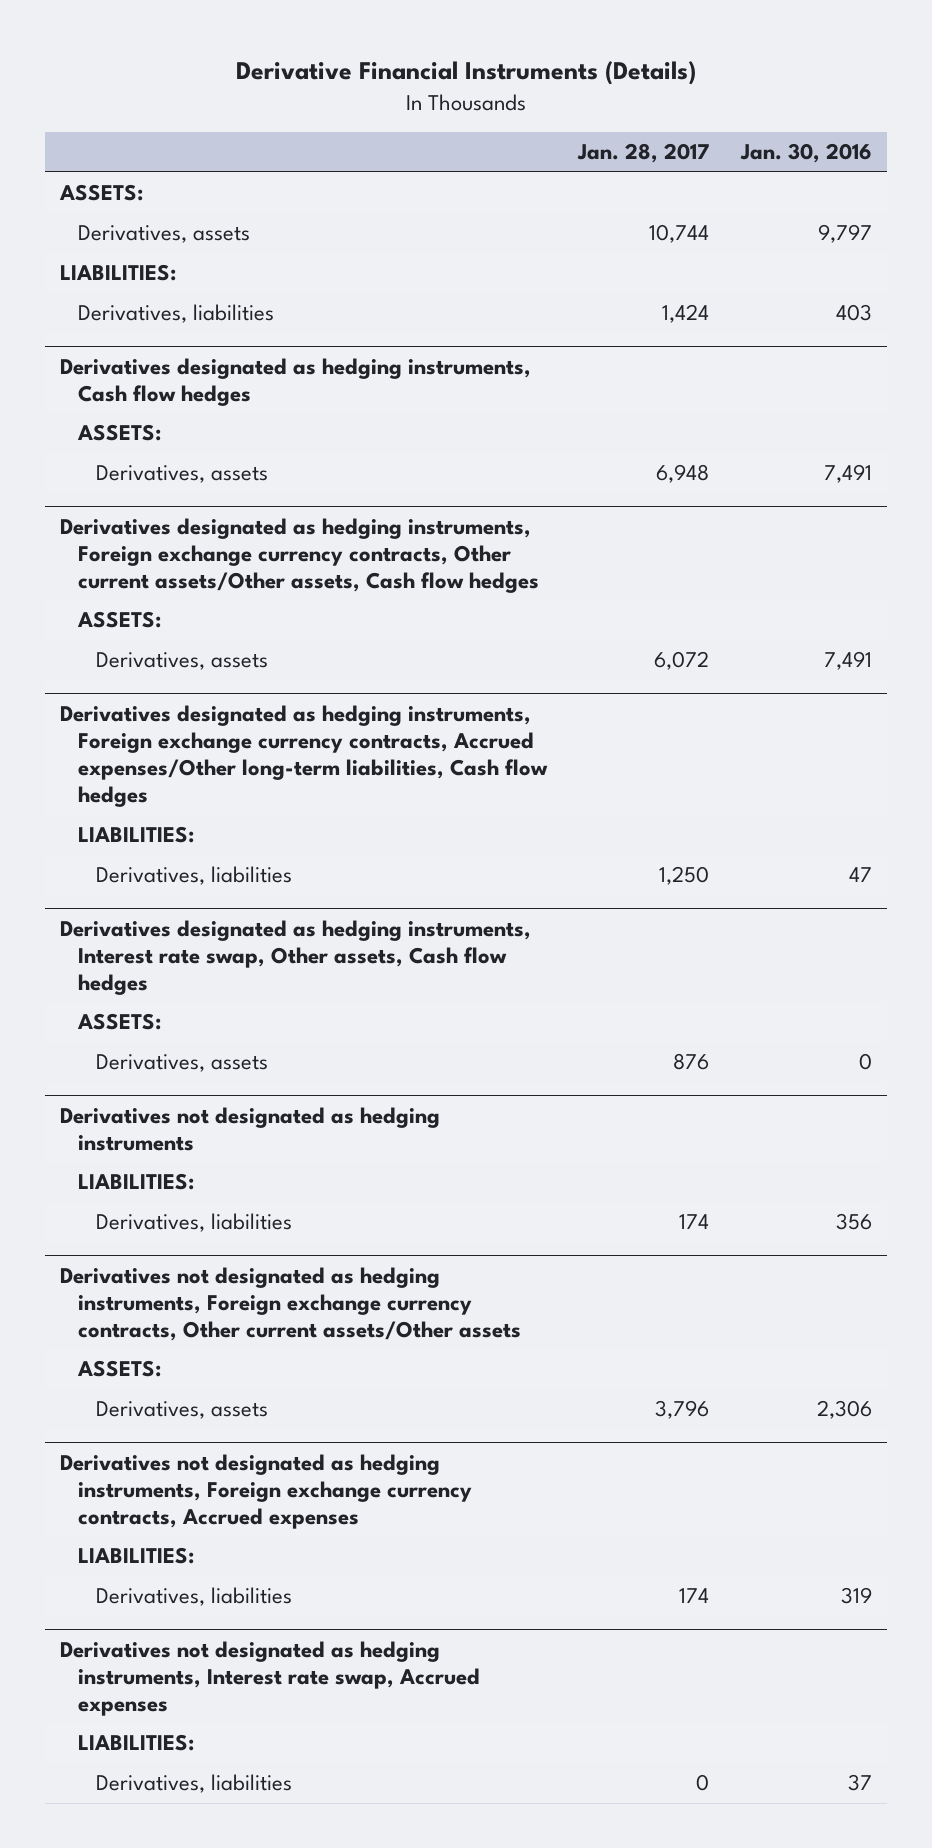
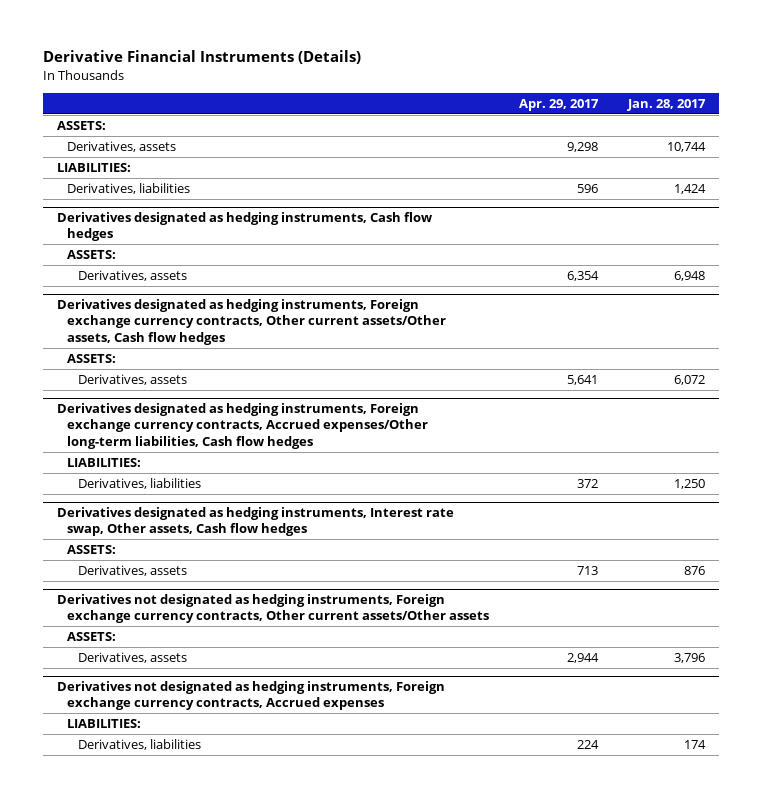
[739,143,872,164] Jan. 30, 2016 -> none
none -> [519,98,600,111] Apr. 29, 2017
[60,1106,441,1151] Derivatives not designated as hedging instruments -> none
[78,1173,195,1191] LIABILITIES: -> none
[96,1213,293,1233] Derivatives, liabilities -> none
[60,1640,481,1716] Derivatives not designated as hedging instruments, Interest rate swap, Accrued expenses -> none
[78,1734,195,1752] LIABILITIES: -> none
[96,1774,293,1794] Derivatives, liabilities -> none

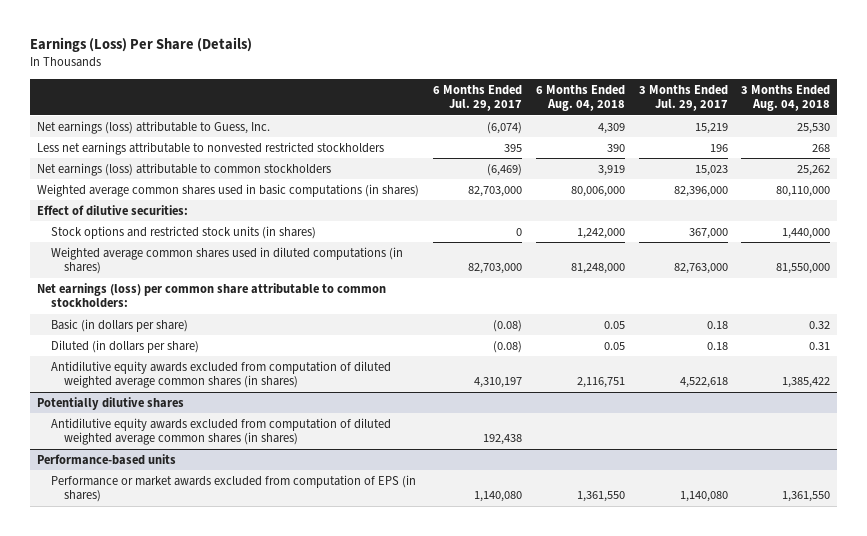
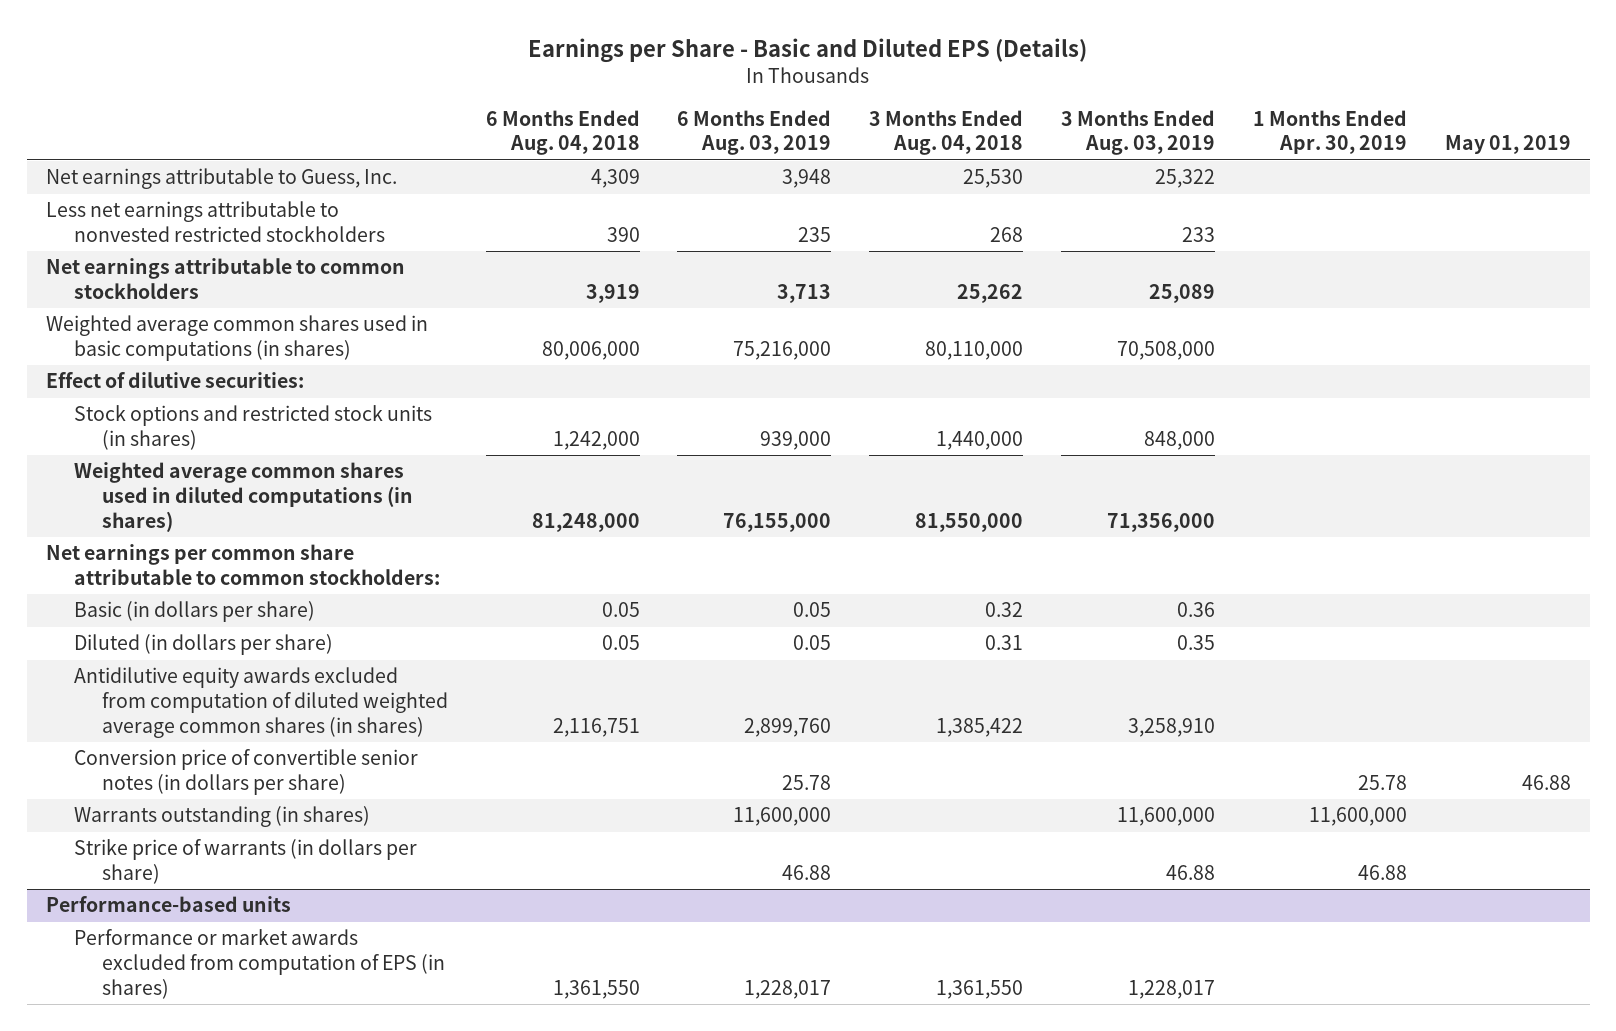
[29,37,252,53] Earnings (Loss) Per Share (Details) -> [528,37,1088,63] Earnings per Share - Basic and Diluted EPS (Details)
[432,84,522,112] 6 Months Ended Jul. 29, 2017 -> none
[638,84,728,112] 3 Months Ended Jul. 29, 2017 -> none
none -> [677,109,832,156] 6 Months Ended Aug. 03, 2019
none -> [1061,109,1216,156] 3 Months Ended Aug. 03, 2019
none -> [1252,109,1407,155] 1 Months Ended Apr. 30, 2019
none -> [1444,135,1571,155] May 01, 2019
[36,120,270,134] Net earnings (loss) attributable to Guess, Inc. -> [45,168,397,190] Net earnings attributable to Guess, Inc.
[36,162,331,176] Net earnings (loss) attributable to common stockholders -> [45,258,405,300] Net earnings attributable to common stockholders
[36,282,386,309] Net earnings (loss) per common share attributable to common stockholders: -> [45,544,440,586] Net earnings per common share attributable to common stockholders:
[36,396,184,410] Potentially dilutive shares -> none
[50,417,391,446] Antidilutive equity awards excluded from computation of diluted weighted average common shares (in shares) -> none
none -> [73,749,418,796] Conversion price of convertible senior notes (in dollars per share)
none -> [73,806,370,828] Warrants outstanding (in shares)
none -> [73,839,417,885] Strike price of warrants (in dollars per share)

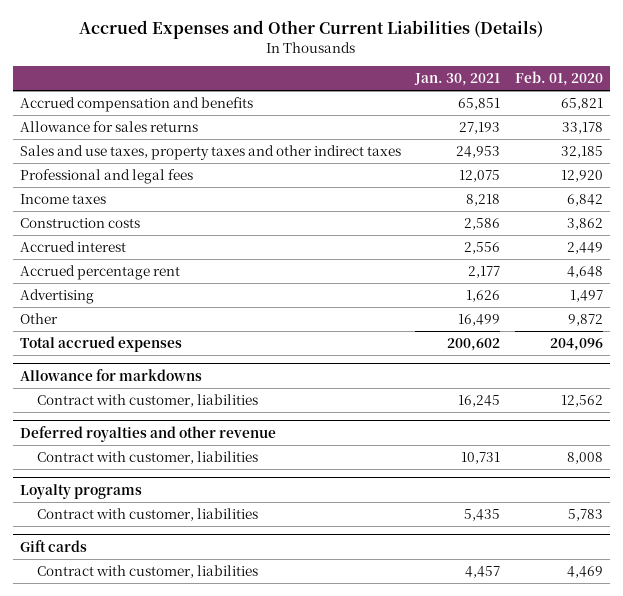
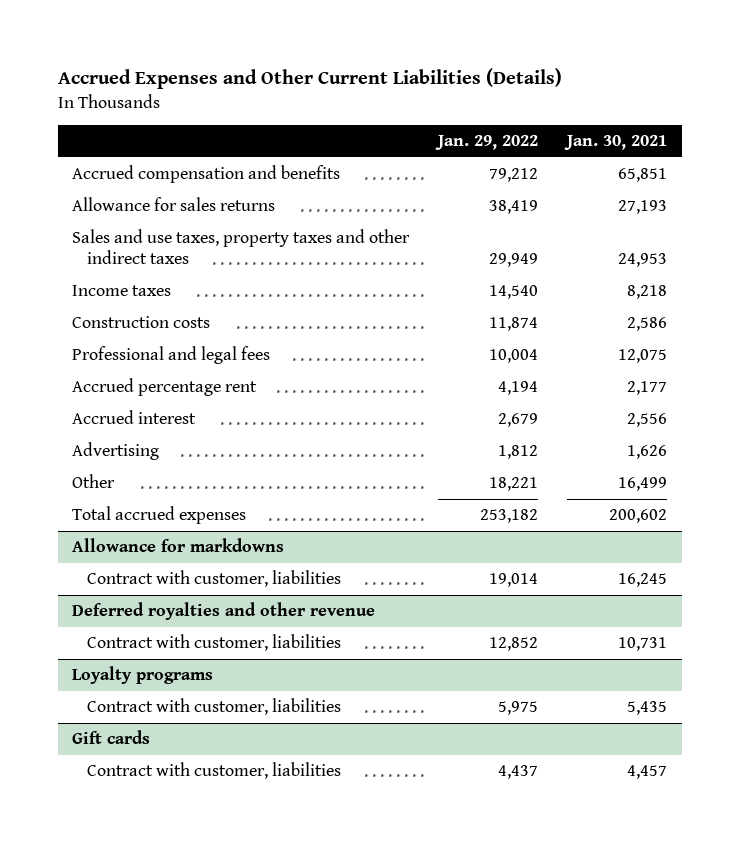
[514,71,603,87] Feb. 01, 2020 -> none
none -> [435,135,539,151] Jan. 29, 2022
[20,168,194,184] Professional and legal fees -> [72,346,271,365] Professional and legal fees
[20,240,127,252] Accrued interest -> [72,410,197,425] Accrued interest

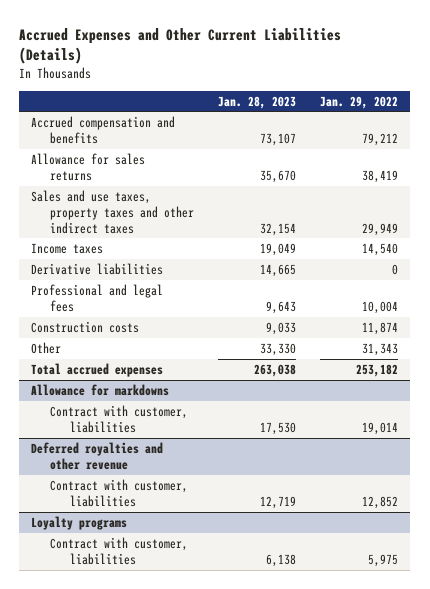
[564,135,668,151] Jan. 30, 2021 -> none
none -> [218,95,297,109] Jan. 28, 2023
none -> [31,262,164,275] Derivative liabilities
[72,378,258,397] Accrued percentage rent -> none
[72,410,197,425] Accrued interest -> none
[72,442,160,461] Advertising -> none
[72,316,211,329] Construction costs -> [31,320,140,333] Construction costs
[489,477,539,492] 18,221 -> [362,342,399,356] 31,343
[72,730,151,745] Gift cards -> none
[87,762,342,780] Contract with customer, liabilities -> none

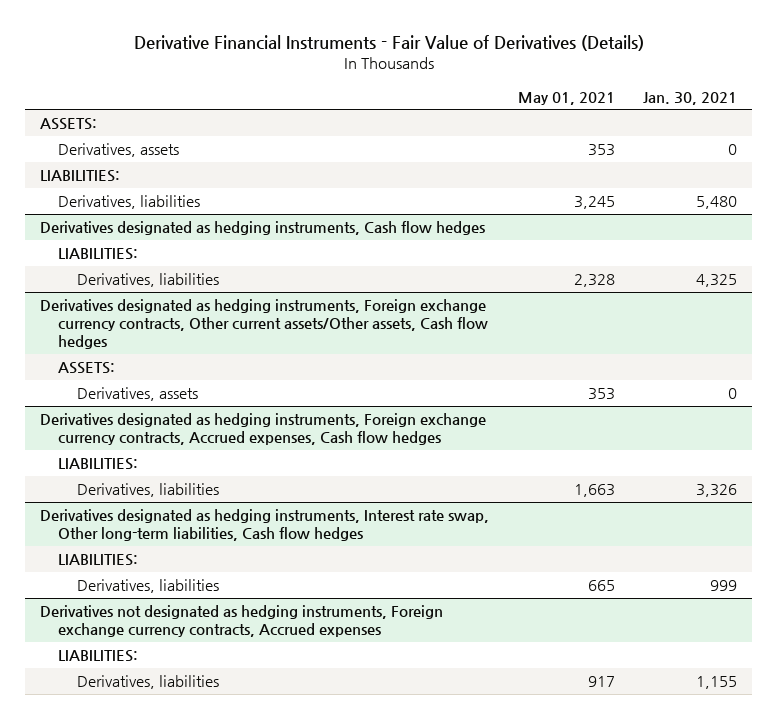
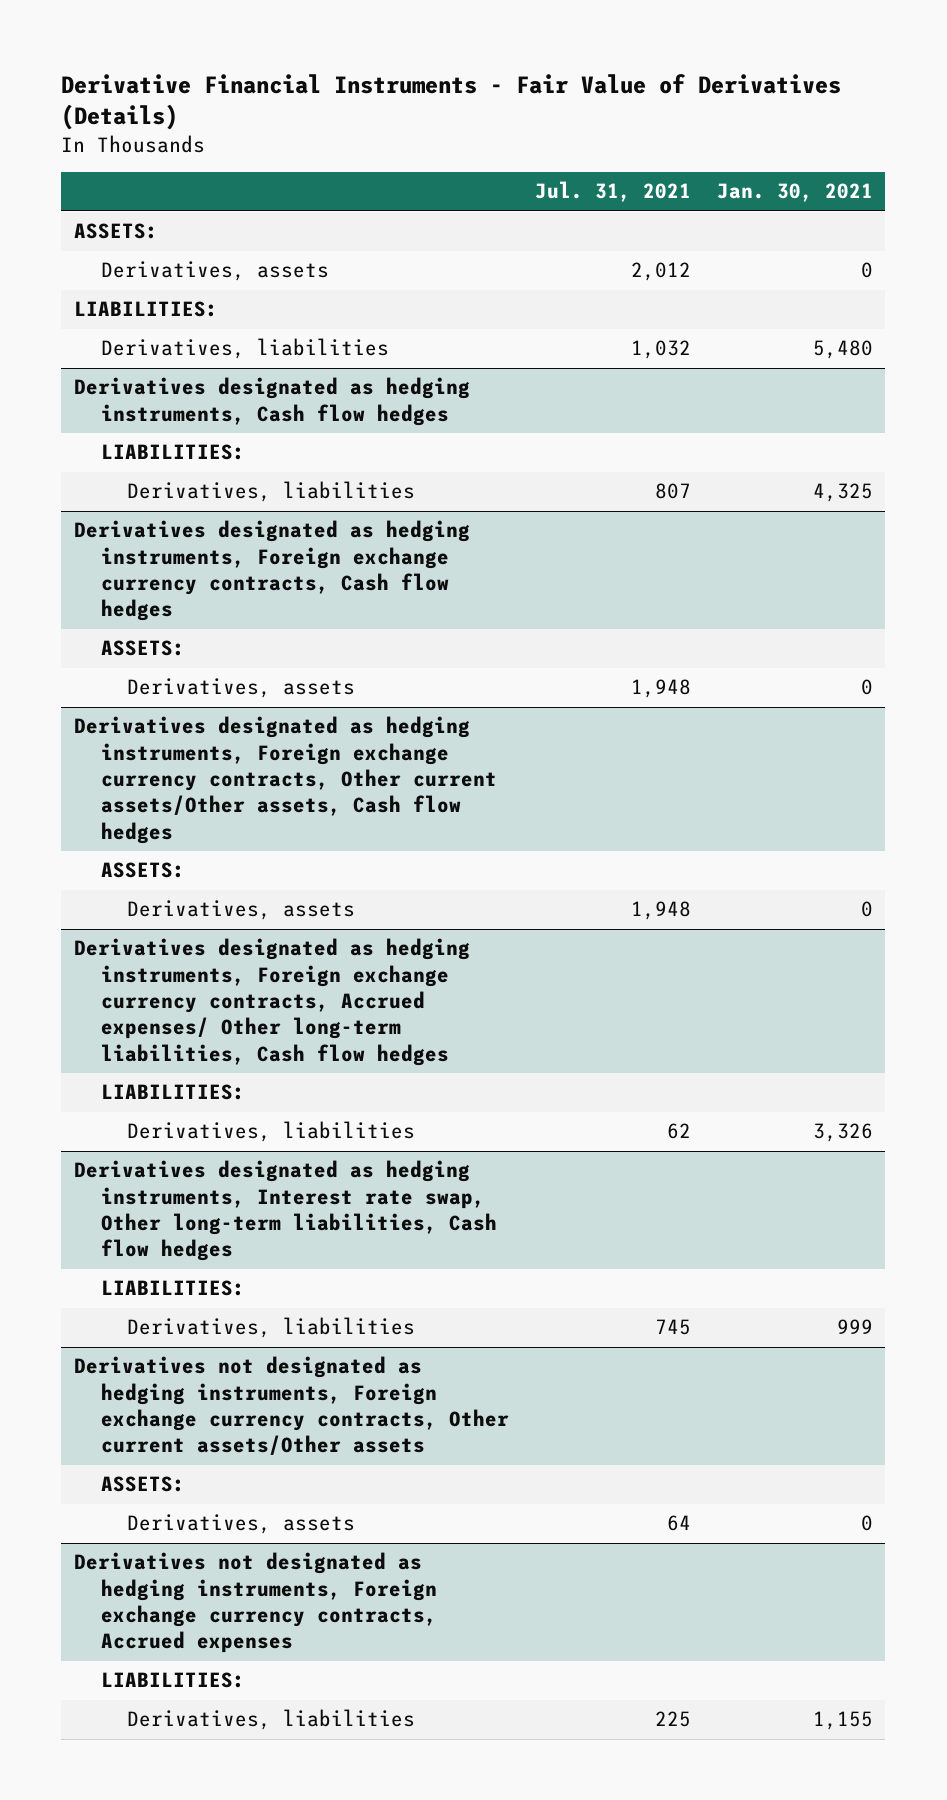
[517,91,615,105] May 01, 2021 -> none
none -> [534,181,691,203] Jul. 31, 2021
none -> [74,520,471,622] Derivatives designated as hedging instruments, Foreign exchange currency contracts, Cash flow hedges
none -> [100,640,185,657] ASSETS:
none -> [127,678,356,699] Derivatives, assets
[39,413,486,446] Derivatives designated as hedging instruments, Foreign exchange currency contracts, Accrued expenses, Cash flow hedges -> [74,938,471,1066] Derivatives designated as hedging instruments, Foreign exchange currency contracts, Accrued expenses/ Other long-term liabilities, Cash flow hedges
none -> [74,1356,509,1456] Derivatives not designated as hedging instruments, Foreign exchange currency contracts, Other current assets/Other assets
none -> [100,1476,185,1493] ASSETS:
none -> [127,1514,356,1535] Derivatives, assets

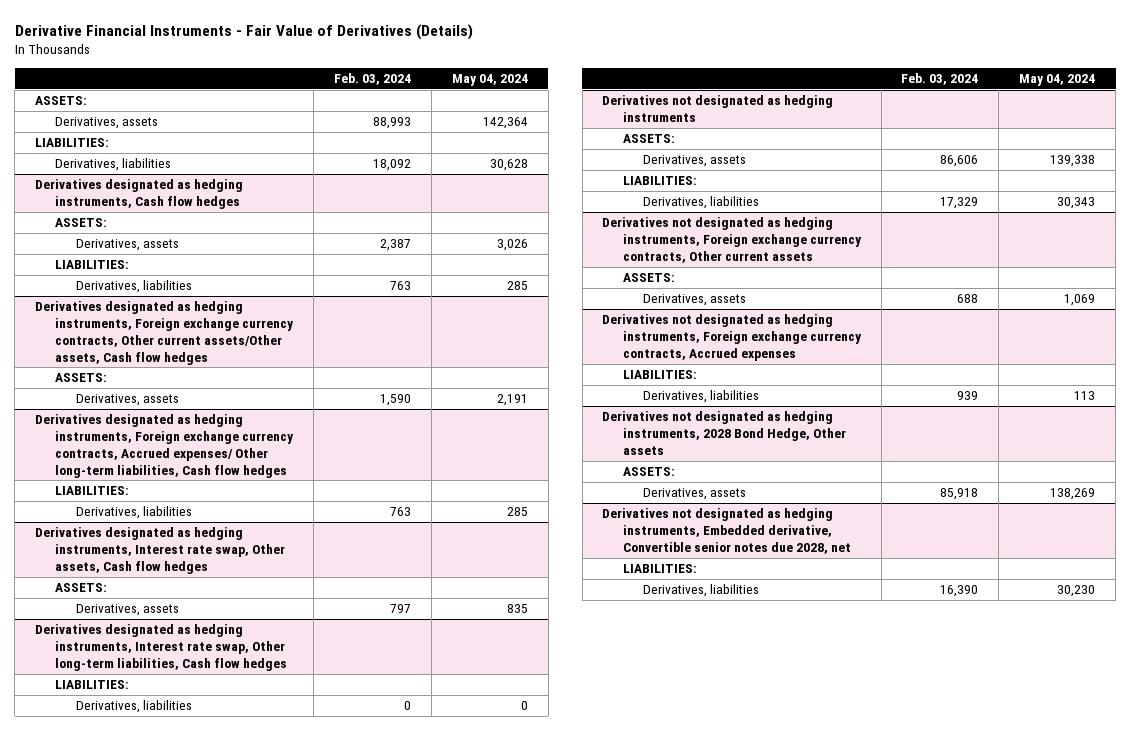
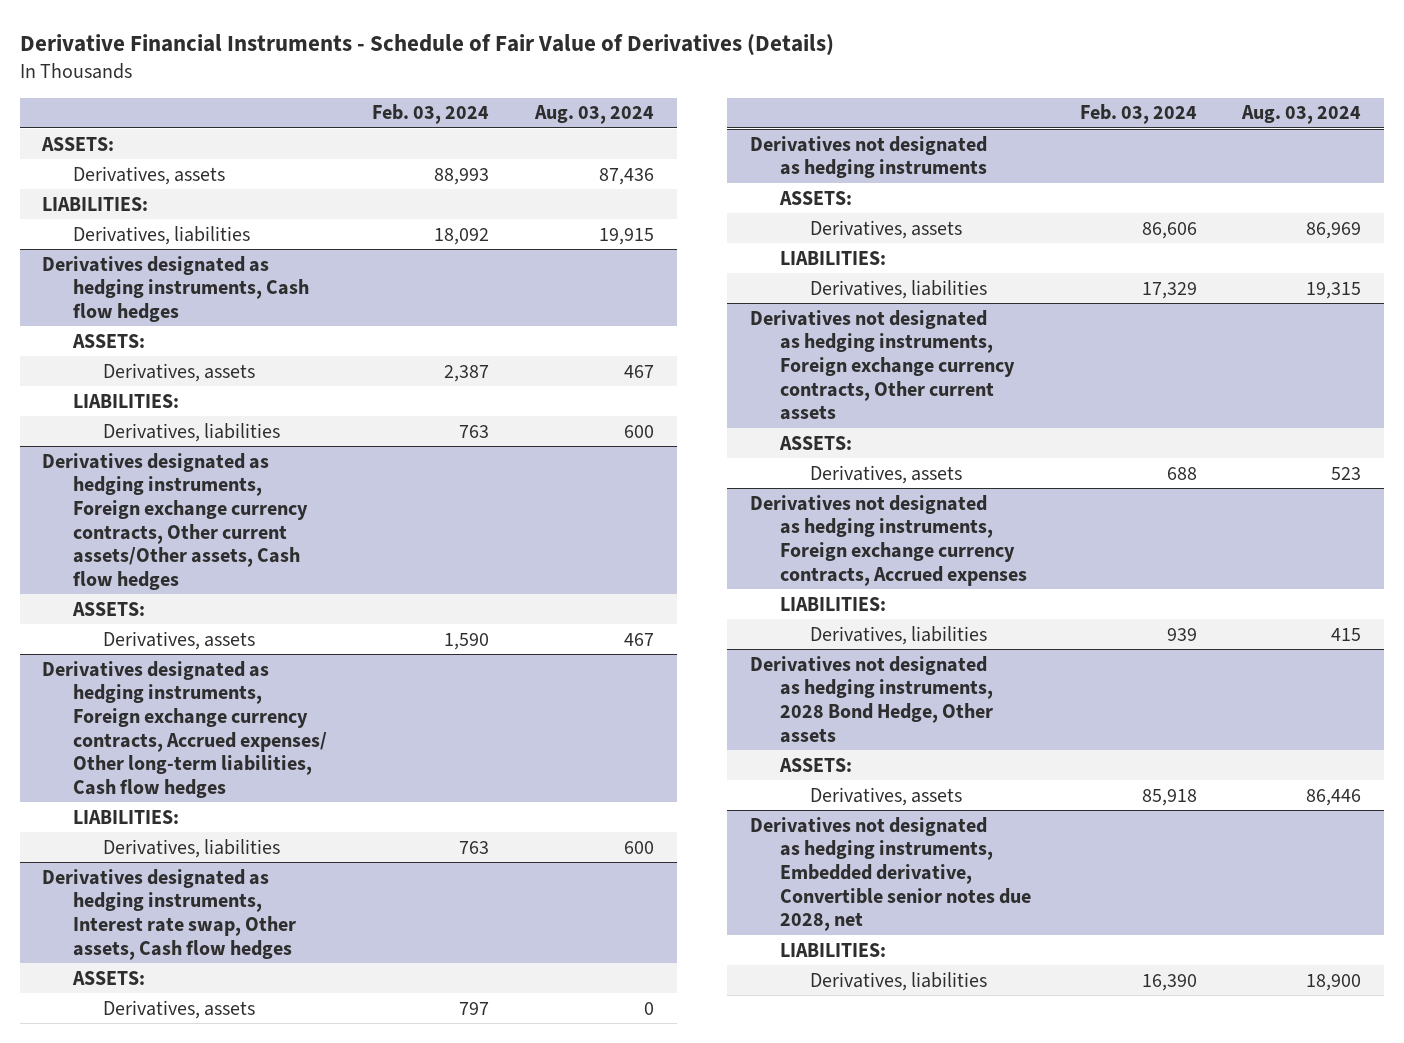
[14,23,473,40] Derivative Financial Instruments - Fair Value of Derivatives (Details) -> [19,33,834,56] Derivative Financial Instruments - Schedule of Fair Value of Derivatives (Details)
[451,73,528,86] May 04, 2024 -> none
none -> [534,105,655,125] Aug. 03, 2024
[34,624,288,671] Derivatives designated as hedging instruments, Interest rate swap, Other long-term liabilities, Cash flow hedges -> none
[55,680,130,690] LIABILITIES: -> none
[75,700,192,714] Derivatives, liabilities -> none

